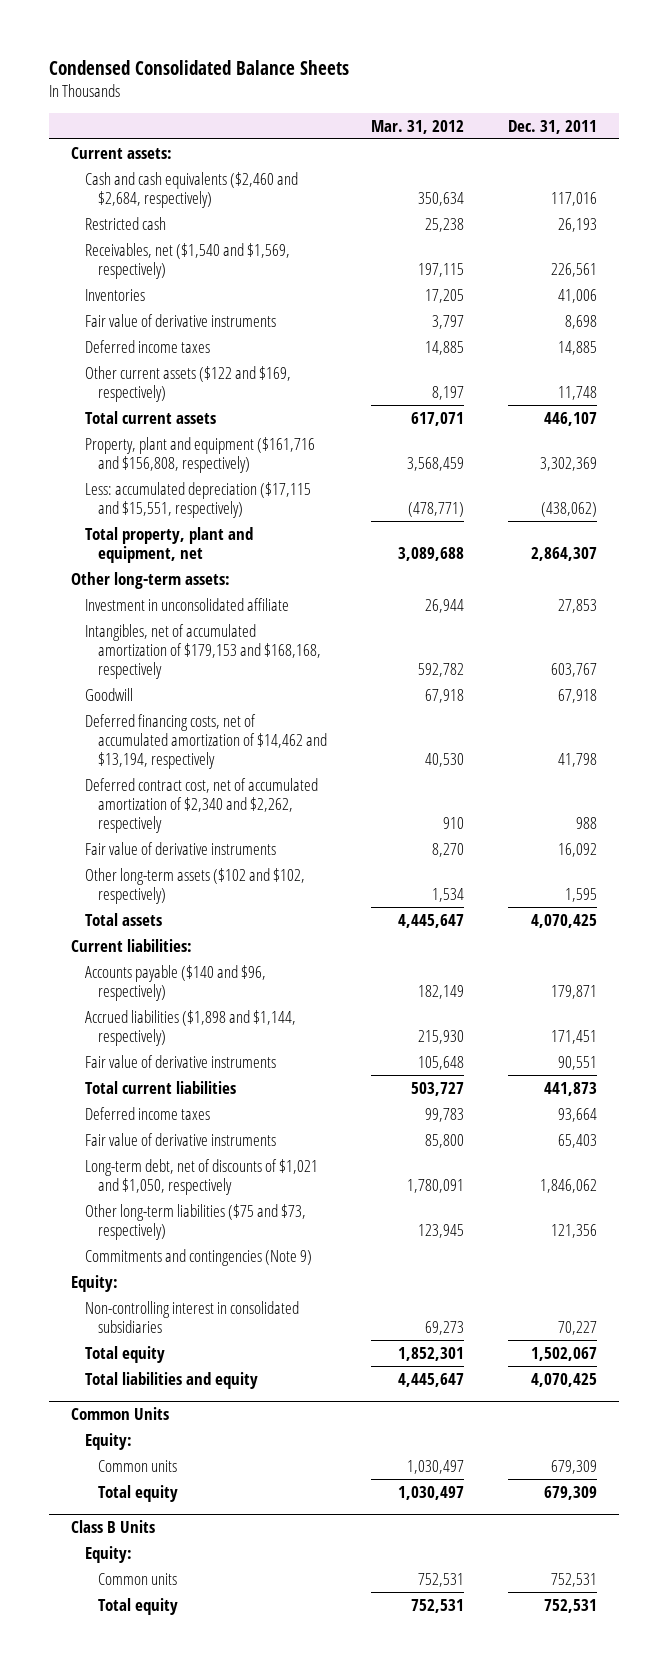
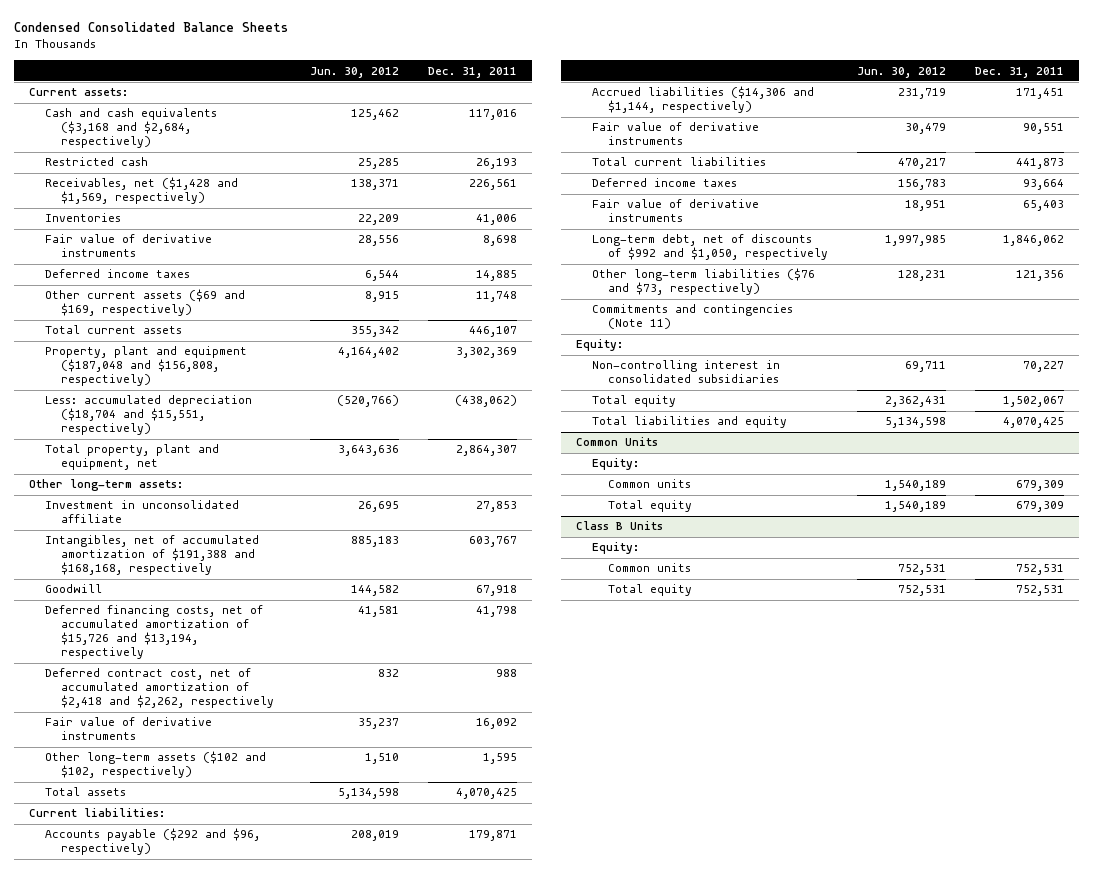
[371,120,465,135] Mar. 31, 2012 -> none
none -> [310,66,400,78] Jun. 30, 2012
[84,171,298,209] Cash and cash equivalents ($2,460 and $2,684, respectively) -> [44,108,217,149] Cash and cash equivalents ($3,168 and $2,684, respectively)
[84,242,290,280] Receivables, net ($1,540 and $1,569, respectively) -> [44,177,238,205] Receivables, net ($1,428 and $1,569, respectively)
[84,365,291,403] Other current assets ($122 and $169, respectively) -> [44,289,245,317] Other current assets ($69 and $169, respectively)
[84,436,315,474] Property, plant and equipment ($161,716 and $156,808, respectively) -> [44,346,247,387] Property, plant and equipment ($187,048 and $156,808, respectively)
[84,481,311,519] Less: accumulated depreciation ($17,115 and $15,551, respectively) -> [44,395,252,436] Less: accumulated depreciation ($18,704 and $15,551, respectively)
[84,623,322,680] Intangibles, net of accumulated amortization of $179,153 and $168,168, respectively -> [44,535,259,576] Intangibles, net of accumulated amortization of $191,388 and $168,168, respectively
[84,713,328,770] Deferred financing costs, net of accumulated amortization of $14,462 and $13,194, respectively -> [44,605,263,660] Deferred financing costs, net of accumulated amortization of $15,726 and $13,194, respectively
[84,777,318,834] Deferred contract cost, net of accumulated amortization of $2,340 and $2,262, respectively -> [44,668,275,709] Deferred contract cost, net of accumulated amortization of $2,418 and $2,262, respectively
[84,964,266,1002] Accounts payable ($140 and $96, respectively) -> [44,828,260,856] Accounts payable ($292 and $96, respectively)
[84,1009,296,1047] Accrued liabilities ($1,898 and $1,144, respectively) -> [592,86,815,114] Accrued liabilities ($14,306 and $1,144, respectively)
[84,1158,318,1196] Long-term debt, net of discounts of $1,021 and $1,050, respectively -> [592,234,829,261] Long-term debt, net of discounts of $992 and $1,050, respectively
[84,1203,306,1241] Other long-term liabilities ($75 and $73, respectively) -> [592,268,816,296] Other long-term liabilities ($76 and $73, respectively)
[84,1248,312,1266] Commitments and contingencies (Note 9) -> [592,304,794,330] Commitments and contingencies (Note 11)

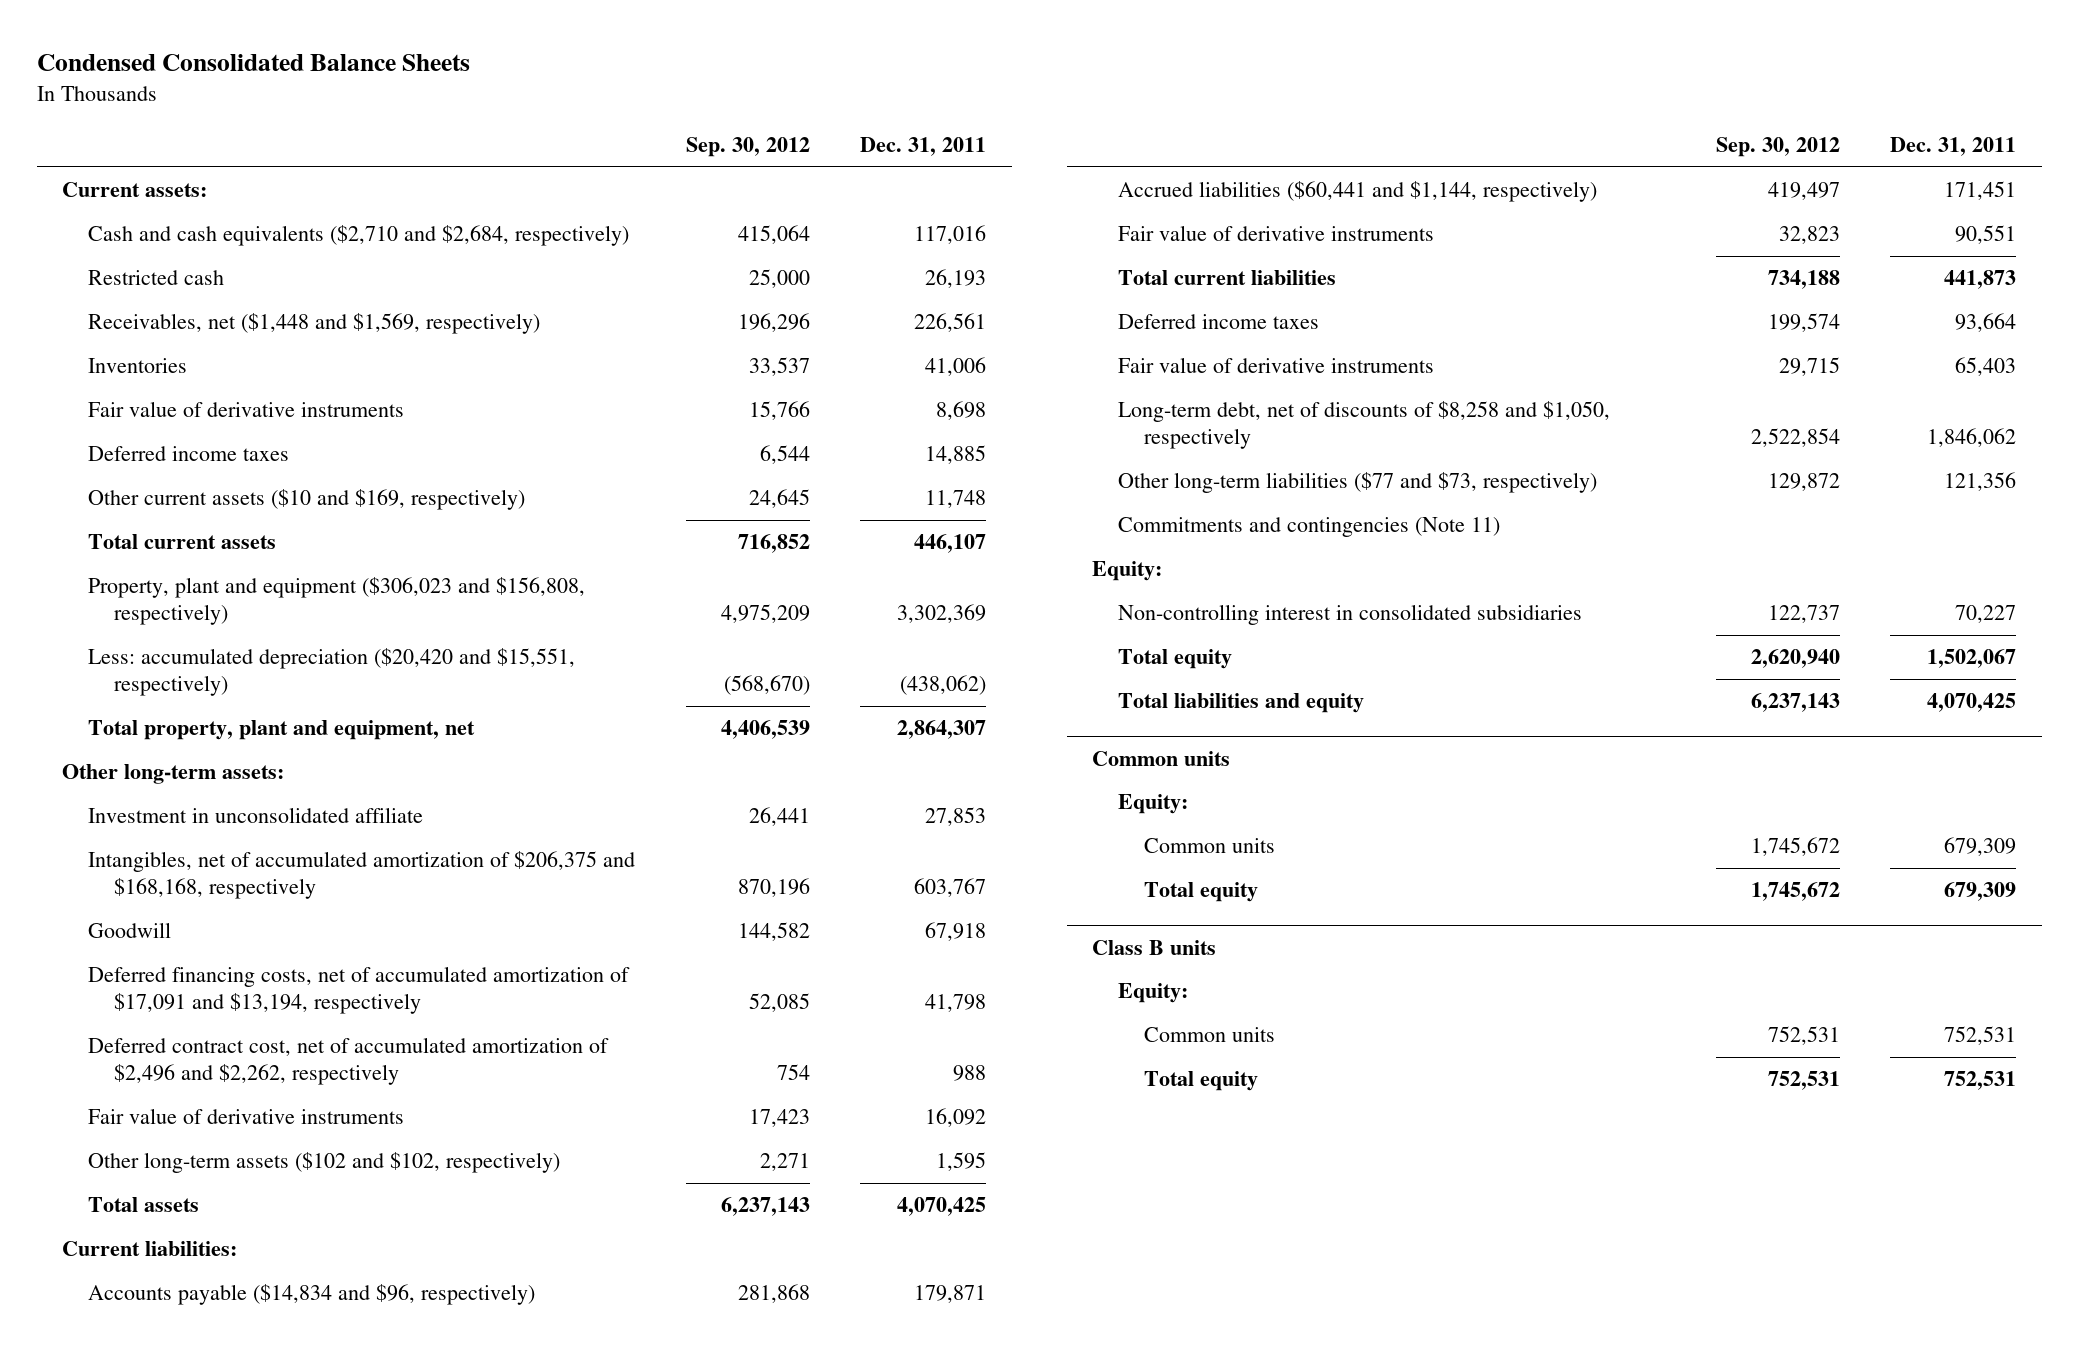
[310,66,400,78] Jun. 30, 2012 -> none
none -> [685,136,810,157] Sep. 30, 2012
[44,108,217,149] Cash and cash equivalents ($3,168 and $2,684, respectively) -> [87,225,629,247] Cash and cash equivalents ($2,710 and $2,684, respectively)
[44,177,238,205] Receivables, net ($1,428 and $1,569, respectively) -> [87,313,540,335] Receivables, net ($1,448 and $1,569, respectively)
[44,289,245,317] Other current assets ($69 and $169, respectively) -> [87,489,525,511] Other current assets ($10 and $169, respectively)
[44,346,247,387] Property, plant and equipment ($187,048 and $156,808, respectively) -> [87,577,585,626] Property, plant and equipment ($306,023 and $156,808, respectively)
[44,395,252,436] Less: accumulated depreciation ($18,704 and $15,551, respectively) -> [87,648,575,697] Less: accumulated depreciation ($20,420 and $15,551, respectively)
[44,535,259,576] Intangibles, net of accumulated amortization of $191,388 and $168,168, respectively -> [87,851,635,900] Intangibles, net of accumulated amortization of $206,375 and $168,168, respectively
[44,605,263,660] Deferred financing costs, net of accumulated amortization of $15,726 and $13,194, respectively -> [87,966,630,1015] Deferred financing costs, net of accumulated amortization of $17,091 and $13,194, respectively
[44,668,275,709] Deferred contract cost, net of accumulated amortization of $2,418 and $2,262, respectively -> [87,1037,609,1086] Deferred contract cost, net of accumulated amortization of $2,496 and $2,262, respectively
[44,828,260,856] Accounts payable ($292 and $96, respectively) -> [87,1284,535,1306] Accounts payable ($14,834 and $96, respectively)
[592,86,815,114] Accrued liabilities ($14,306 and $1,144, respectively) -> [1118,181,1598,203] Accrued liabilities ($60,441 and $1,144, respectively)
[592,234,829,261] Long-term debt, net of discounts of $992 and $1,050, respectively -> [1118,401,1611,450] Long-term debt, net of discounts of $8,258 and $1,050, respectively
[592,268,816,296] Other long-term liabilities ($76 and $73, respectively) -> [1118,472,1598,494] Other long-term liabilities ($77 and $73, respectively)
[575,437,658,447] Common Units -> [1092,750,1231,766] Common units
[575,521,663,531] Class B Units -> [1092,939,1217,955] Class B units

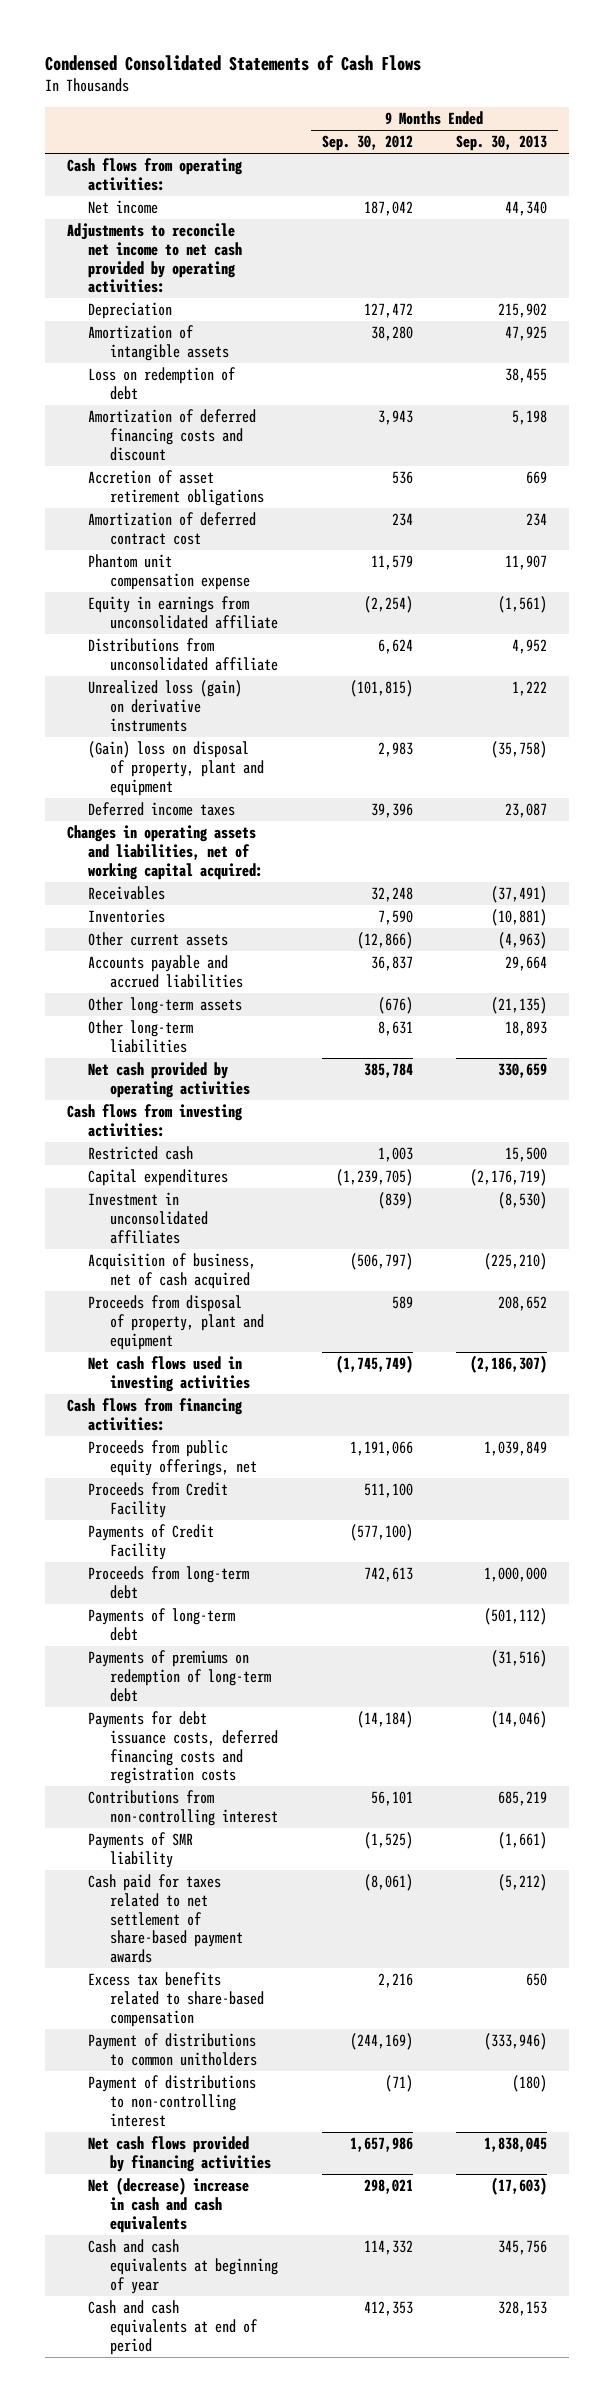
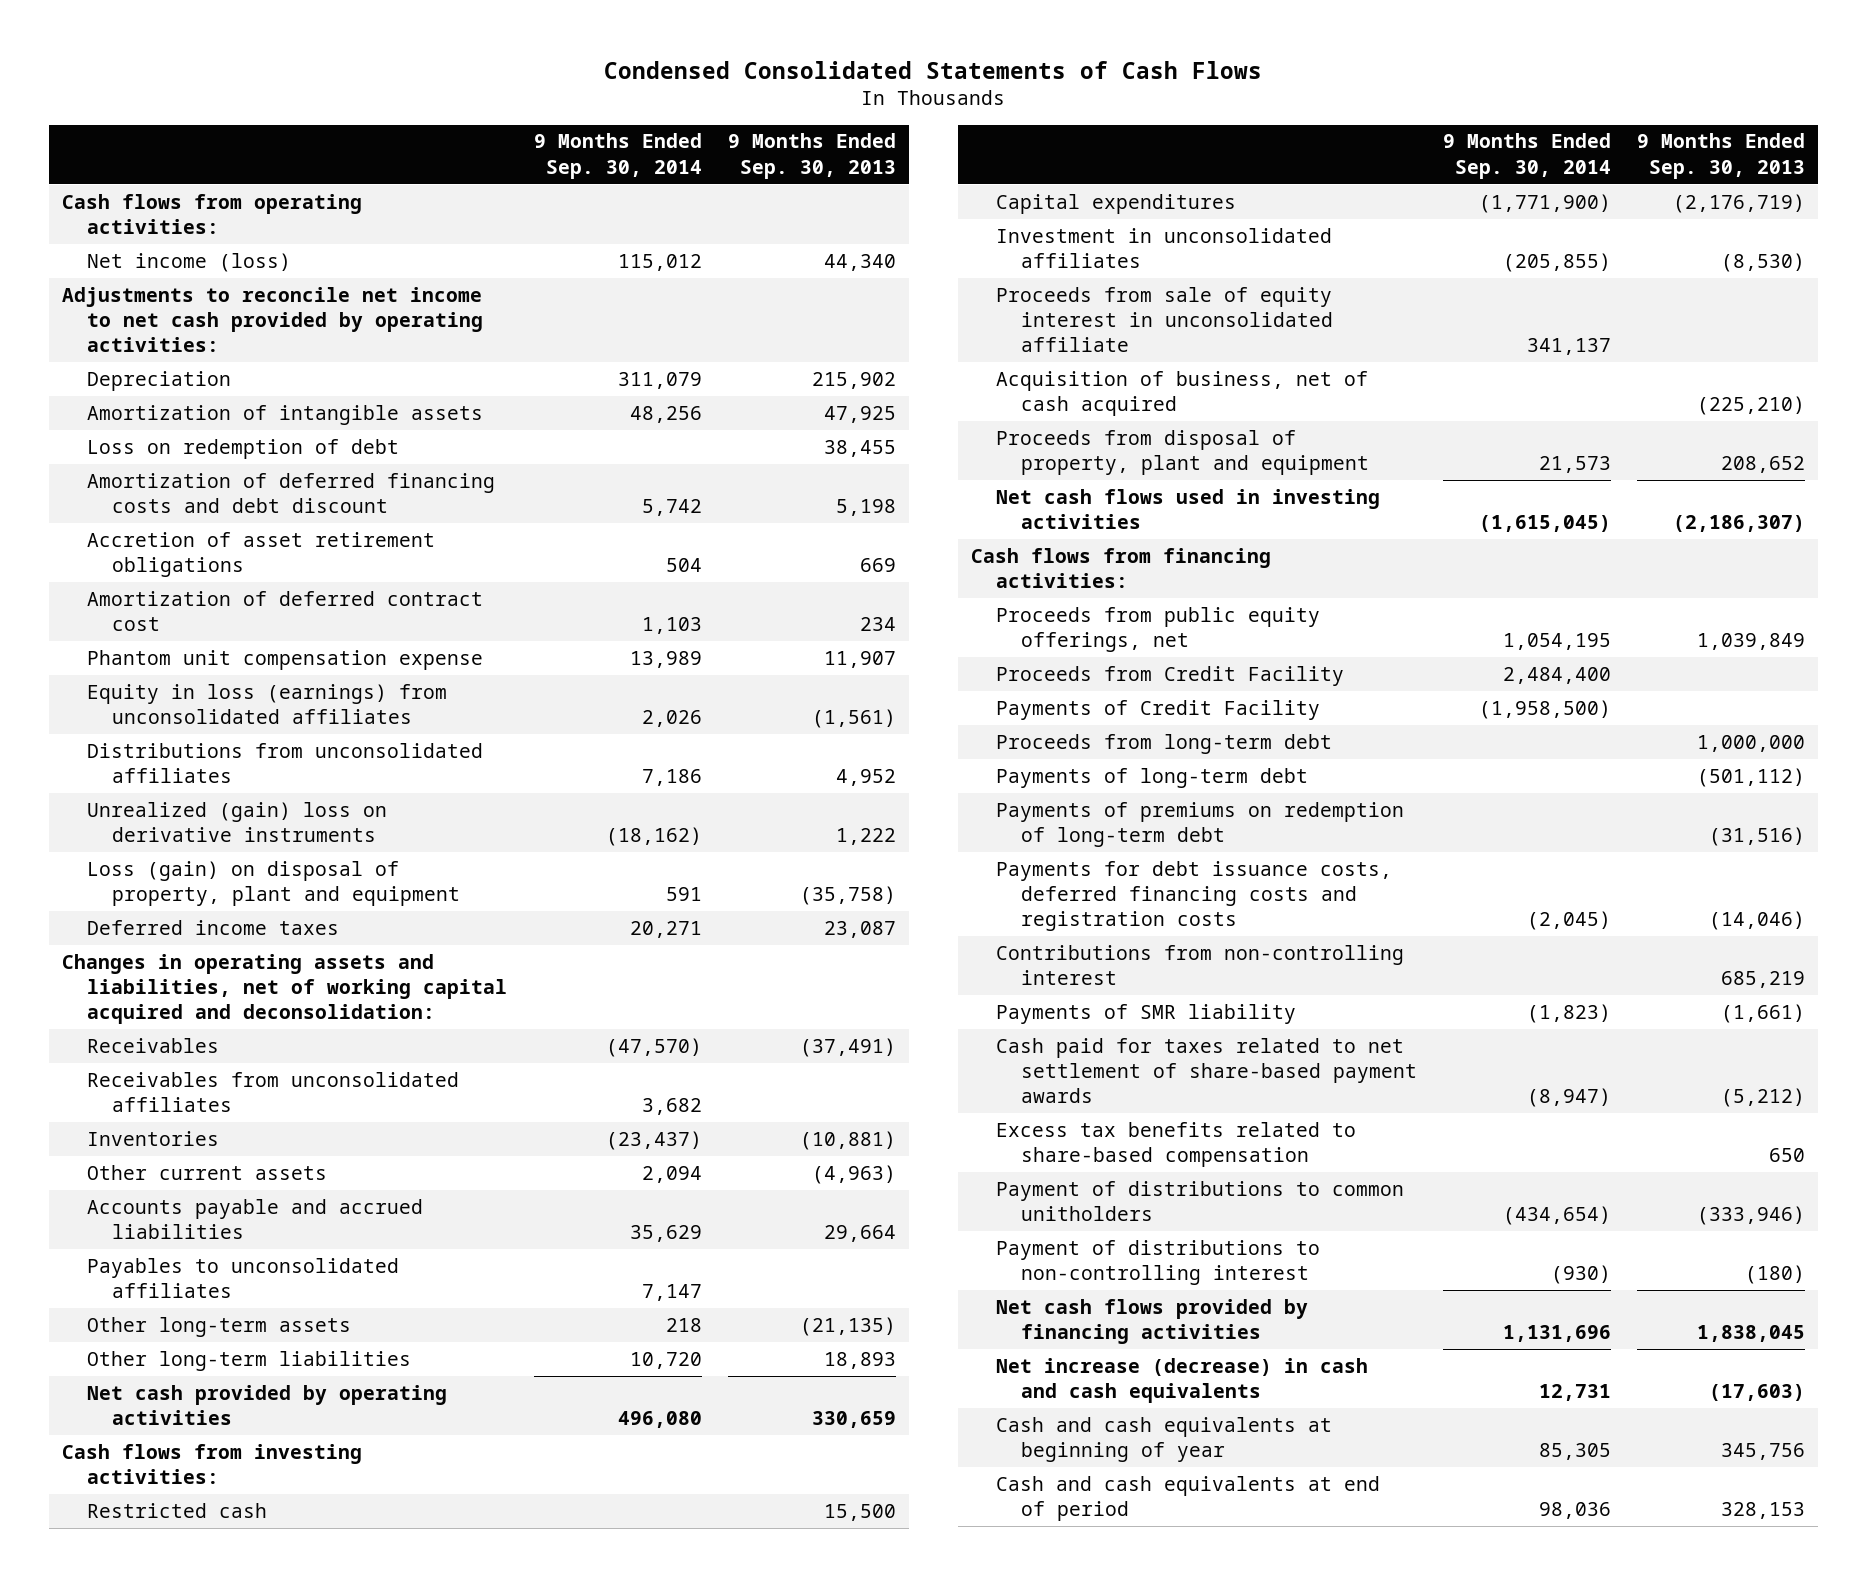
[321,135,413,152] Sep. 30, 2012 -> none
none -> [534,133,703,179] 9 Months Ended Sep. 30, 2014
[88,200,159,215] Net income -> [86,252,291,272] Net income (loss)
[88,409,257,461] Amortization of deferred financing costs and discount -> [86,472,495,514] Amortization of deferred financing costs and debt discount
[88,596,278,629] Equity in earnings from unconsolidated affiliate -> [86,683,447,725] Equity in loss (earnings) from unconsolidated affiliates
[88,638,278,671] Distributions from unconsolidated affiliate -> [86,742,483,784] Distributions from unconsolidated affiliates
[88,680,243,732] Unrealized loss (gain) on derivative instruments -> [86,801,387,843] Unrealized (gain) loss on derivative instruments
[88,741,264,796] (Gain) loss on disposal of property, plant and equipment -> [86,860,461,907] Loss (gain) on disposal of property, plant and equipment
[67,825,264,880] Changes in operating assets and liabilities, net of working capital acquired: -> [61,953,507,1025] Changes in operating assets and liabilities, net of working capital acquired and deconsolidation:
none -> [86,1071,459,1113] Receivables from unconsolidated affiliates
none -> [86,1257,399,1299] Payables to unconsolidated affiliates
none -> [995,286,1334,353] Proceeds from sale of equity interest in unconsolidated affiliate
[88,2177,250,2233] Net (decrease) increase in cash and cash equivalents -> [995,1357,1368,1404] Net increase (decrease) in cash and cash equivalents

